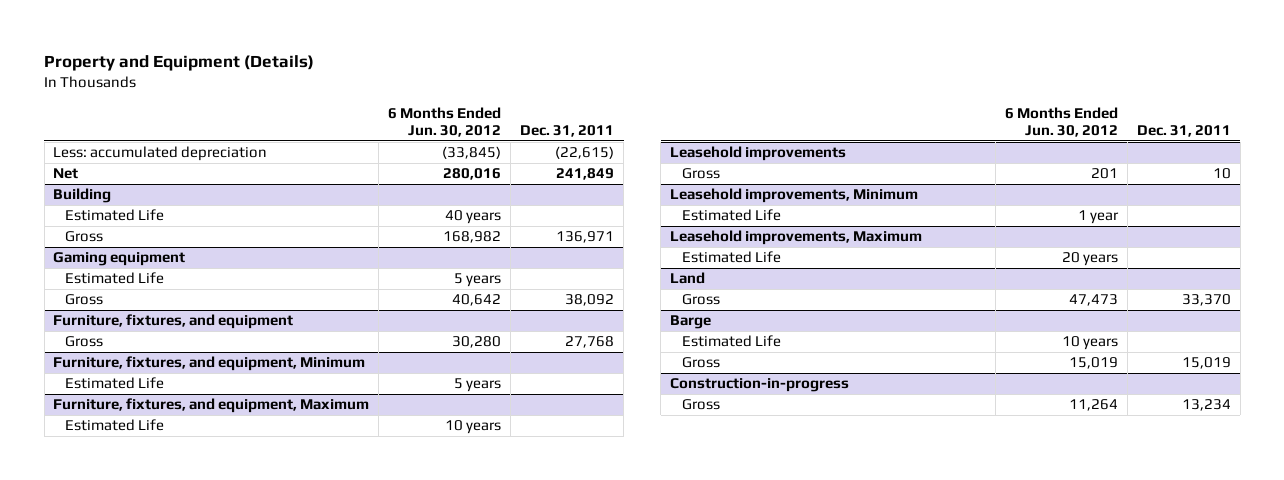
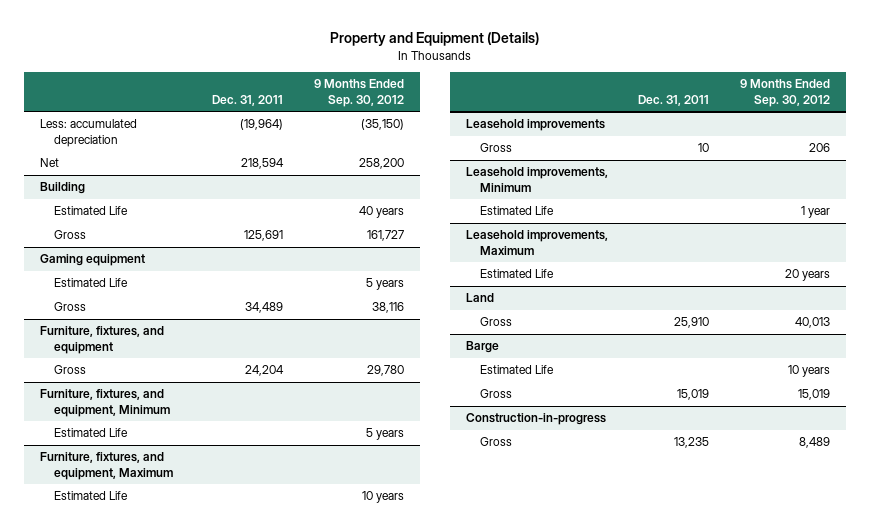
[388,106,502,138] 6 Months Ended Jun. 30, 2012 -> none
none -> [314,79,405,107] 9 Months Ended Sep. 30, 2012
[555,146,615,160] (22,615) -> [240,119,284,131] (19,964)
[556,168,615,181] 241,849 -> [241,158,285,170] 218,594
[556,231,615,244] 136,971 -> [244,230,284,242] 125,691
[565,294,615,307] 38,092 -> [245,302,284,314] 34,489
[565,336,615,349] 27,768 -> [245,365,285,377] 24,204
[1182,294,1232,307] 33,370 -> [674,317,710,329] 25,910
[1182,399,1232,412] 13,234 -> [674,437,710,449] 13,235

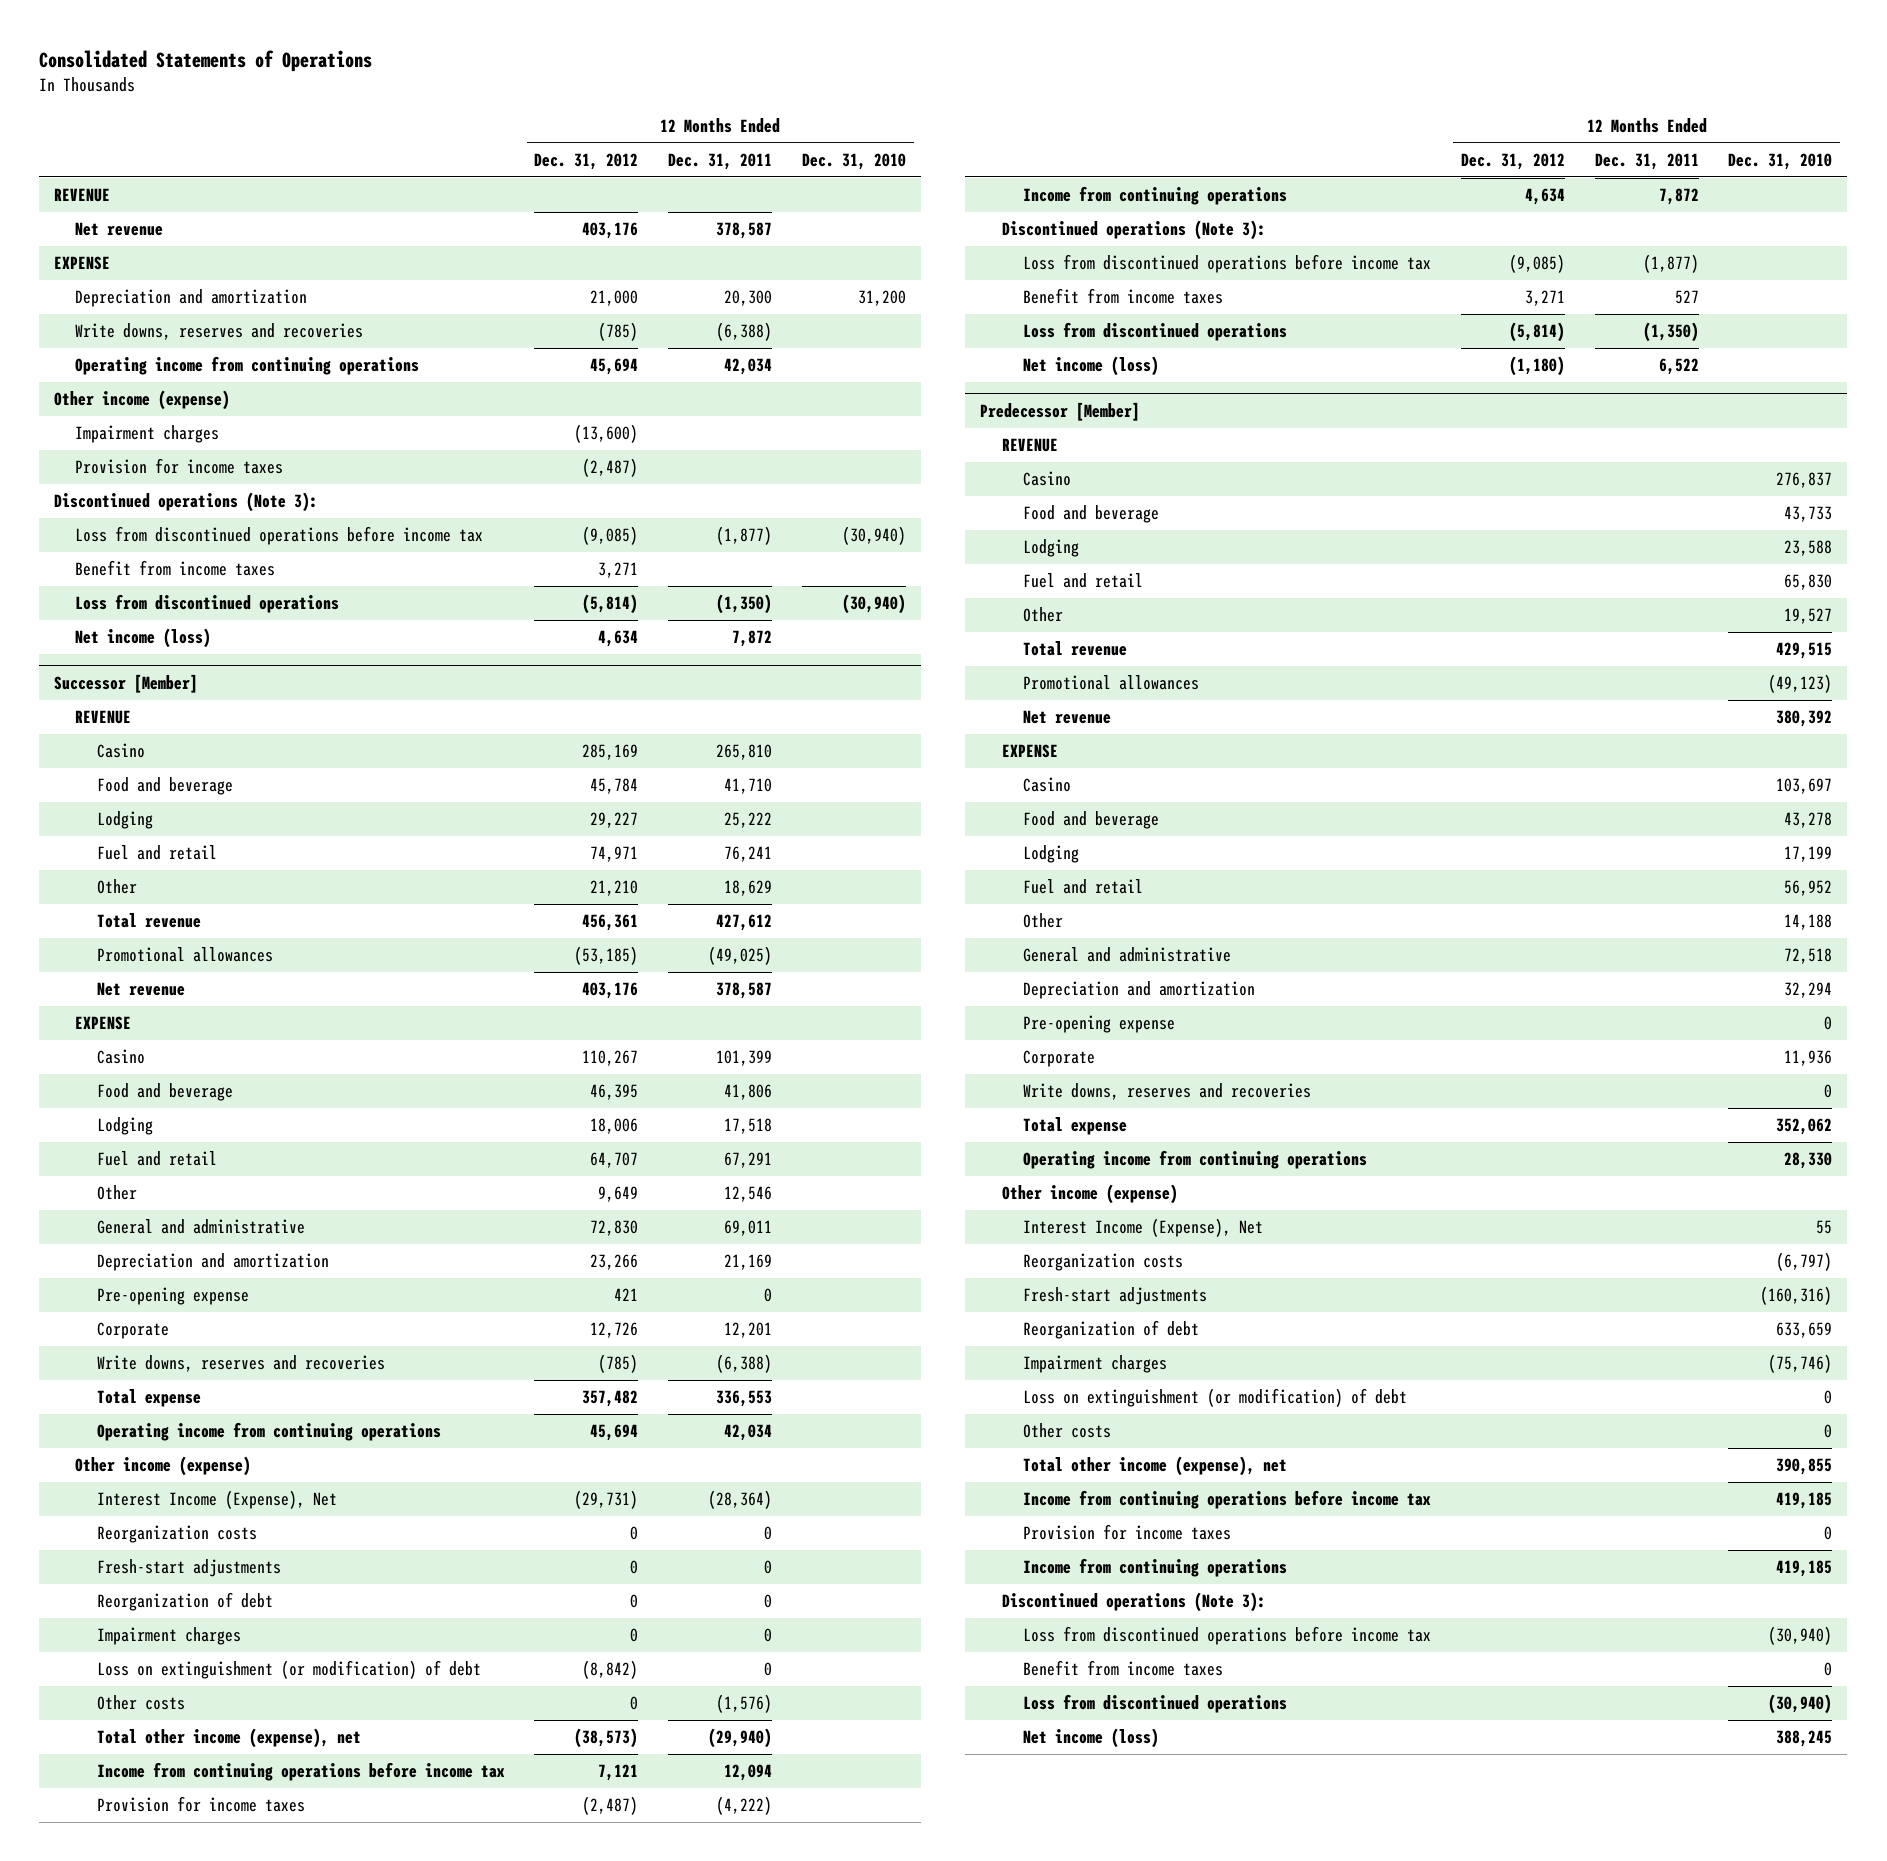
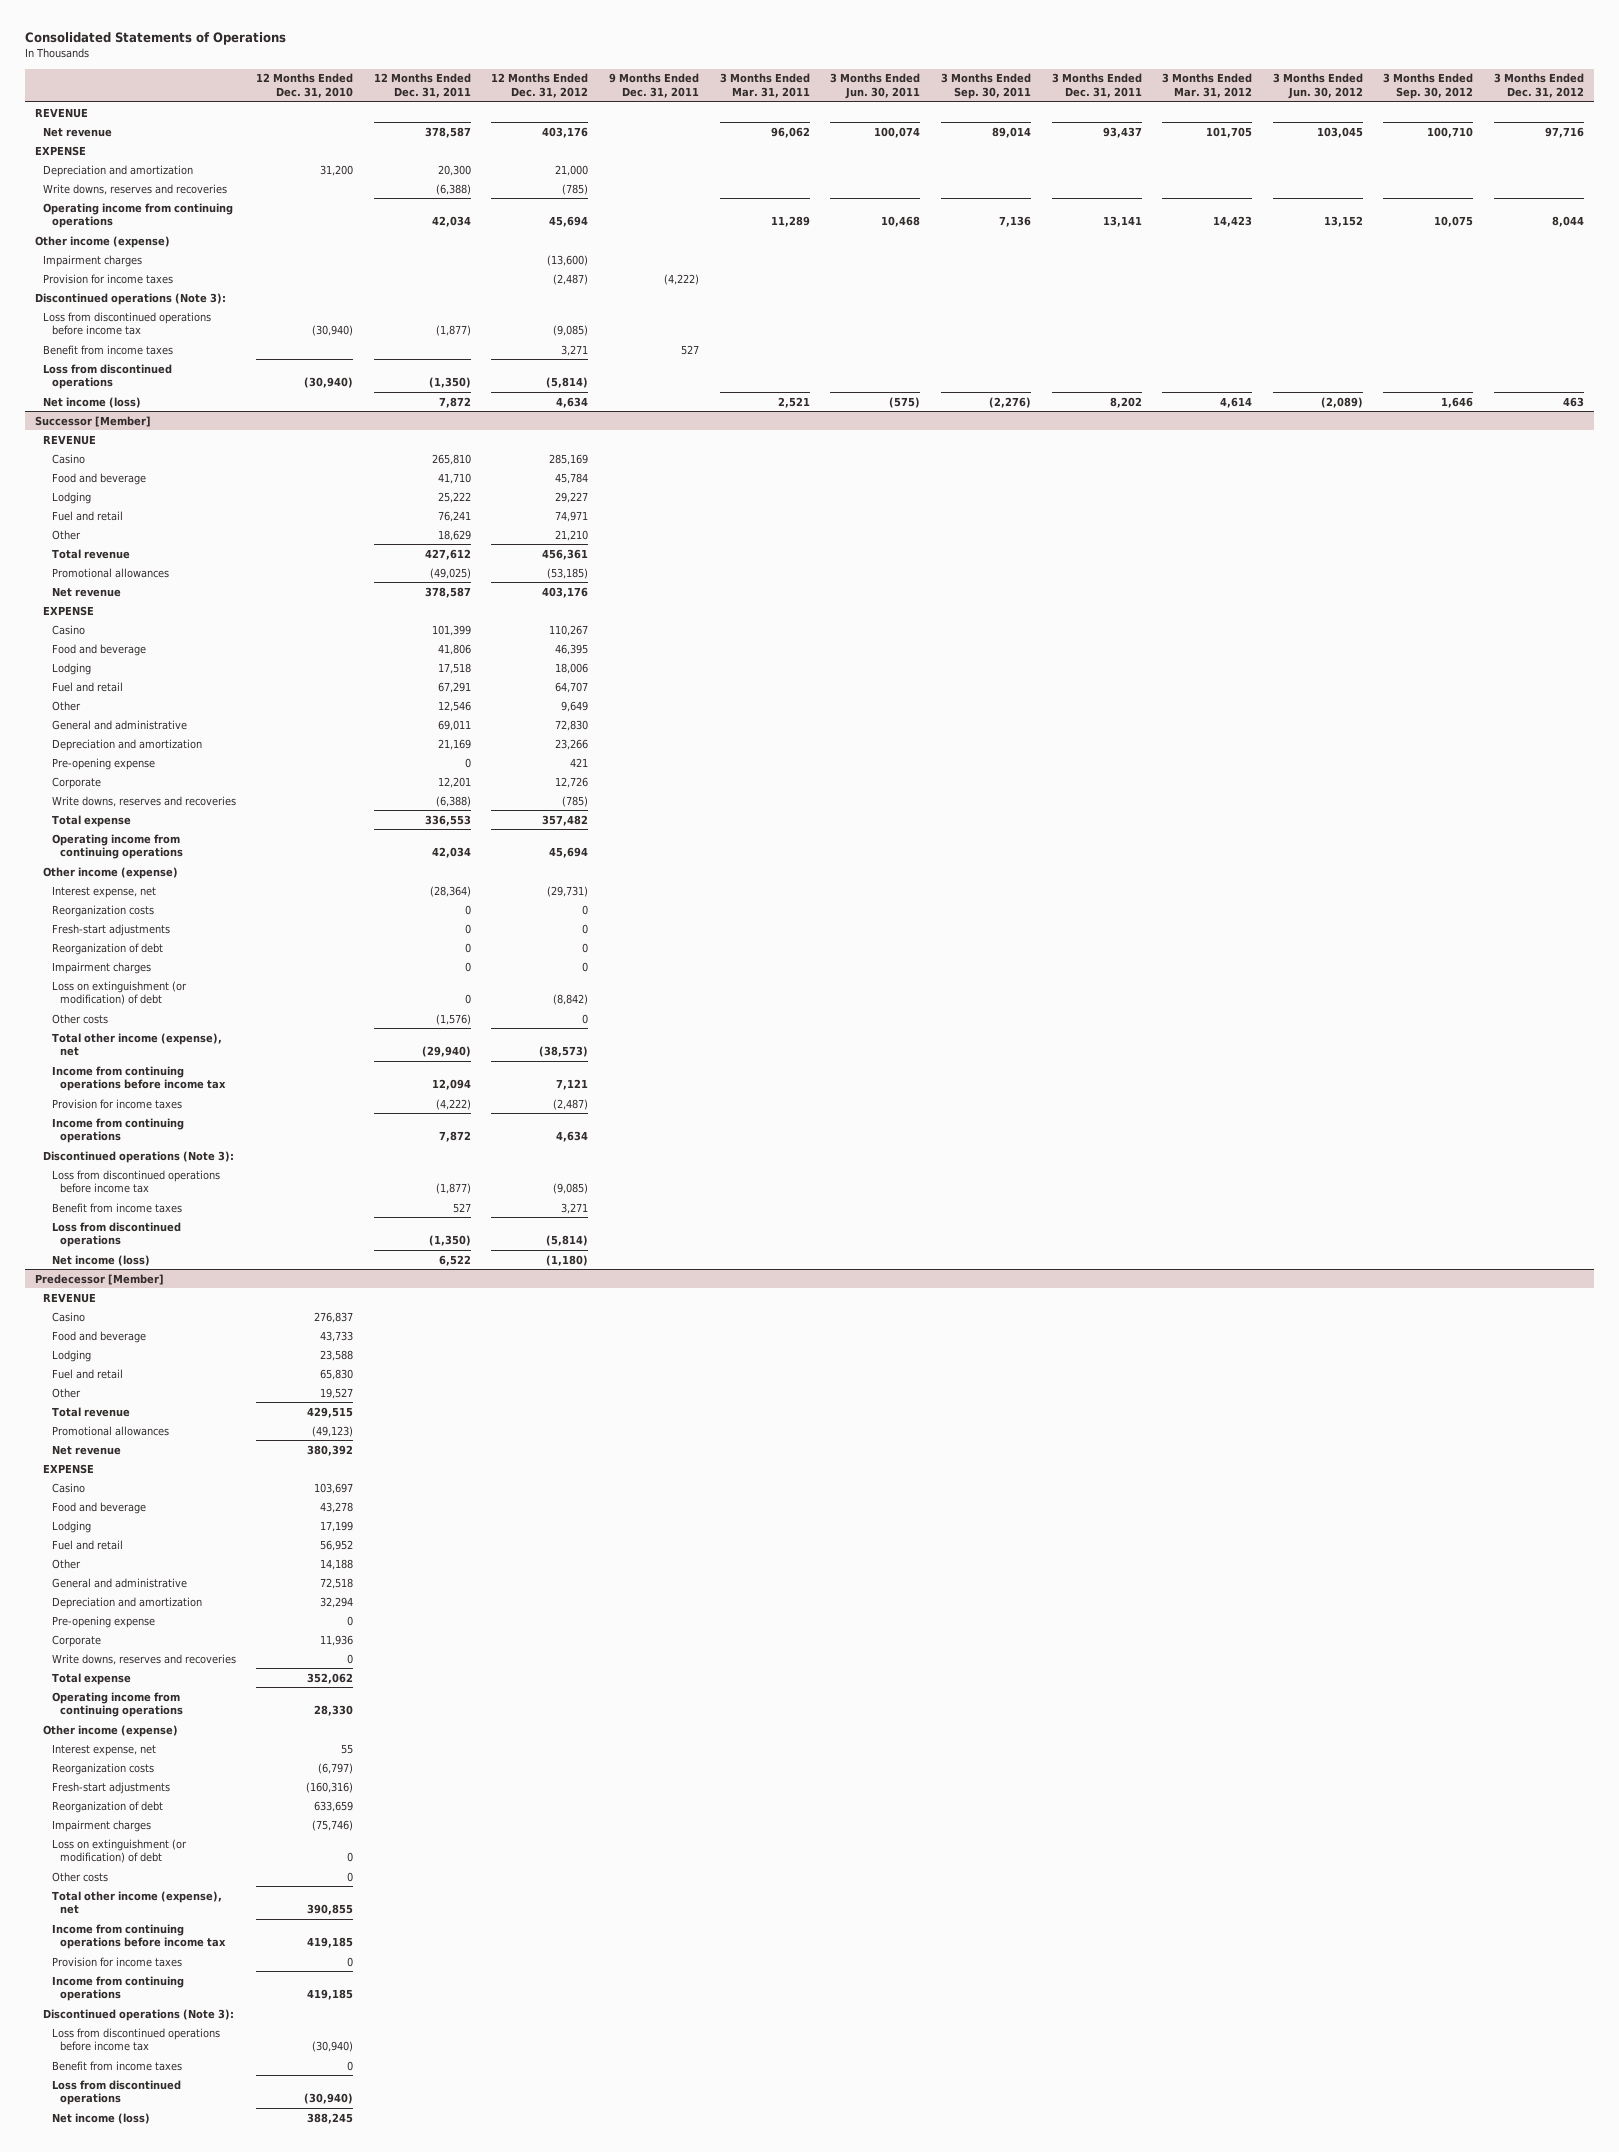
none -> [609,73,700,99] 9 Months Ended Dec. 31, 2011
none -> [719,73,810,99] 3 Months Ended Mar. 31, 2011
none -> [830,73,921,100] 3 Months Ended Jun. 30, 2011
none -> [940,73,1031,100] 3 Months Ended Sep. 30, 2011
none -> [1051,73,1142,99] 3 Months Ended Dec. 31, 2011
none -> [1162,73,1253,99] 3 Months Ended Mar. 31, 2012
none -> [1272,73,1363,100] 3 Months Ended Jun. 30, 2012
none -> [1383,73,1474,100] 3 Months Ended Sep. 30, 2012
none -> [1493,73,1584,99] 3 Months Ended Dec. 31, 2012
[96,1490,337,1510] Interest Income (Expense), Net -> [51,885,156,898] Interest expense, net
[1022,1218,1263,1238] Interest Income (Expense), Net -> [51,1743,156,1756] Interest expense, net

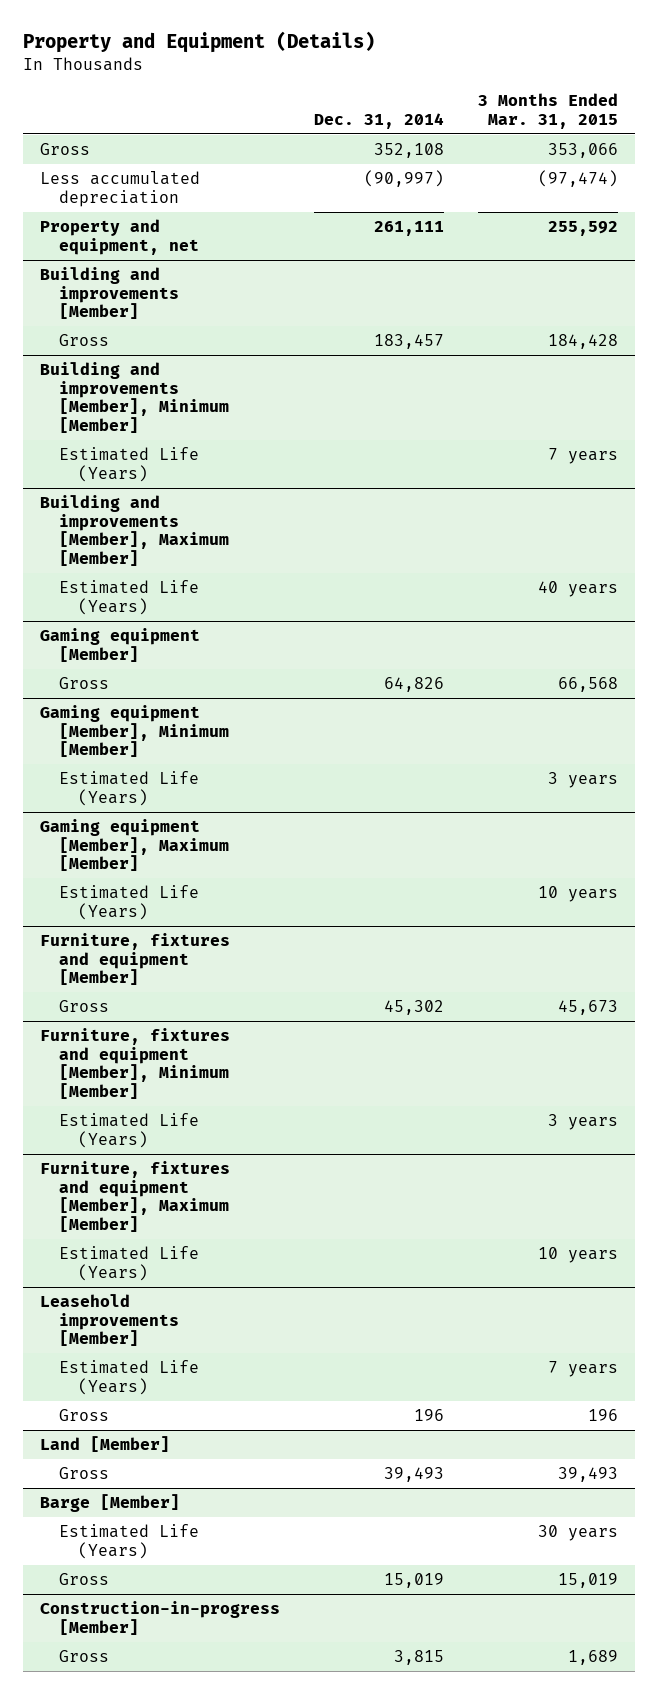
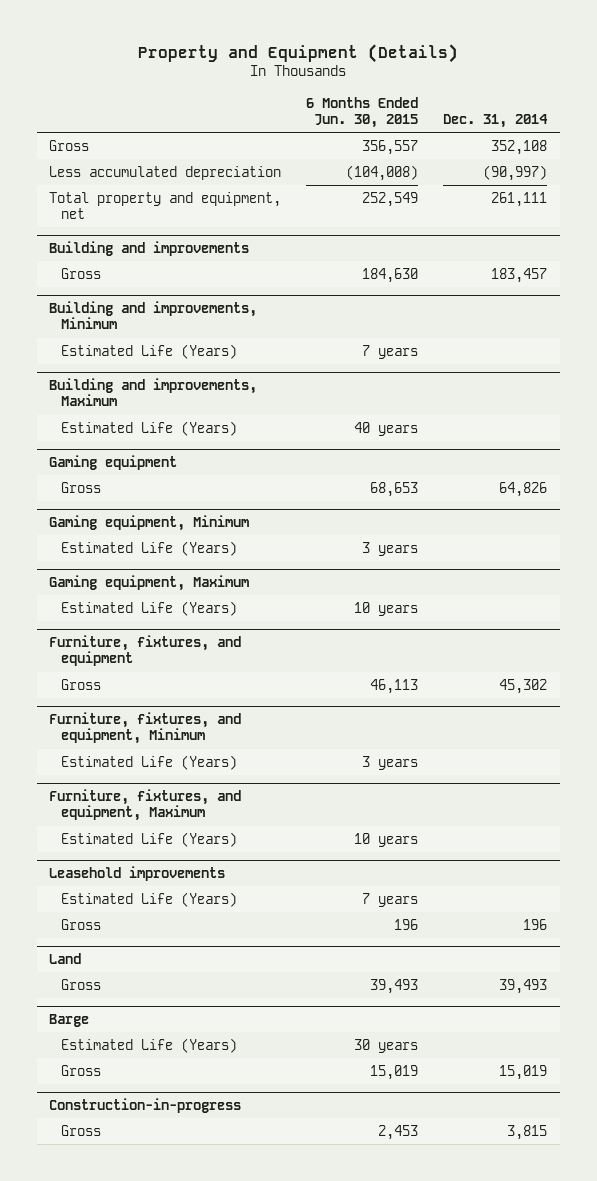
[478,93,619,129] 3 Months Ended Mar. 31, 2015 -> none
none -> [306,96,419,128] 6 Months Ended Jun. 30, 2015
[40,219,199,255] Property and equipment, net -> [49,191,282,220] Total property and equipment, net
[40,267,179,320] Building and improvements [Member] -> [49,240,250,256] Building and improvements
[40,362,229,434] Building and improvements [Member], Minimum [Member] -> [49,300,258,330] Building and improvements, Minimum
[40,495,229,567] Building and improvements [Member], Maximum [Member] -> [49,377,258,407] Building and improvements, Maximum
[40,628,201,662] Gaming equipment [Member] -> [49,454,178,470] Gaming equipment
[40,705,229,758] Gaming equipment [Member], Minimum [Member] -> [49,514,250,531] Gaming equipment, Minimum
[40,819,229,872] Gaming equipment [Member], Maximum [Member] -> [49,574,250,591] Gaming equipment, Maximum
[40,933,231,986] Furniture, fixtures and equipment [Member] -> [49,634,242,667] Furniture, fixtures, and equipment
[40,1028,231,1100] Furniture, fixtures and equipment [Member], Minimum [Member] -> [49,711,242,745] Furniture, fixtures, and equipment, Minimum
[40,1161,231,1233] Furniture, fixtures and equipment [Member], Maximum [Member] -> [49,788,242,822] Furniture, fixtures, and equipment, Maximum
[40,1294,179,1347] Leasehold improvements [Member] -> [49,865,226,881] Leasehold improvements
[40,1436,171,1453] Land [Member] -> [49,952,82,964] Land
[40,1494,181,1513] Barge [Member] -> [49,1013,90,1027] Barge
[40,1601,281,1635] Construction-in-progress [Member] -> [49,1097,242,1113] Construction-in-progress

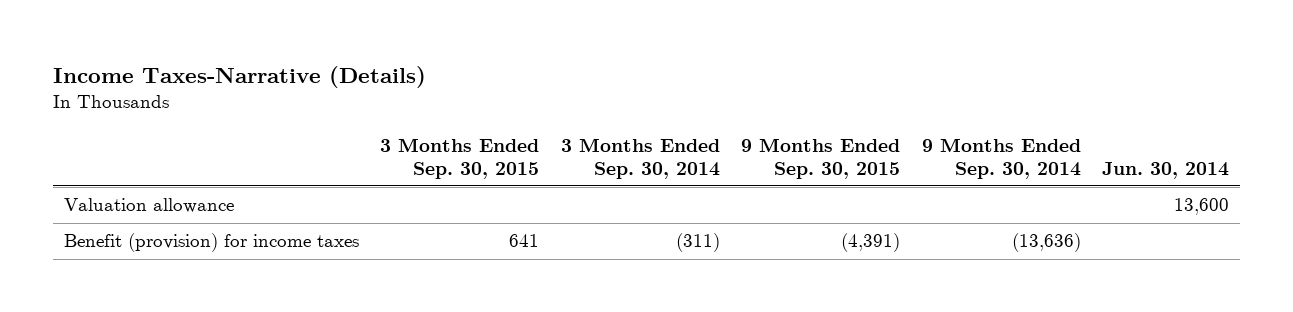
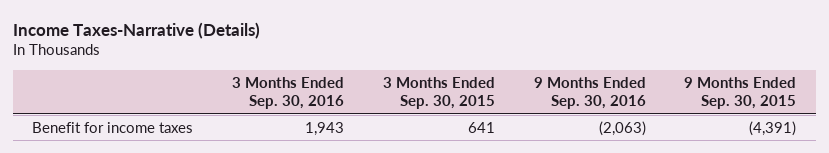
[560,137,720,179] 3 Months Ended Sep. 30, 2014 -> none
[921,137,1081,179] 9 Months Ended Sep. 30, 2014 -> none
[1102,161,1230,179] Jun. 30, 2014 -> none
none -> [232,77,345,110] 3 Months Ended Sep. 30, 2016
none -> [533,77,646,110] 9 Months Ended Sep. 30, 2016
[63,198,234,214] Valuation allowance -> none
[63,233,359,253] Benefit (provision) for income taxes -> [32,122,194,134] Benefit for income taxes

